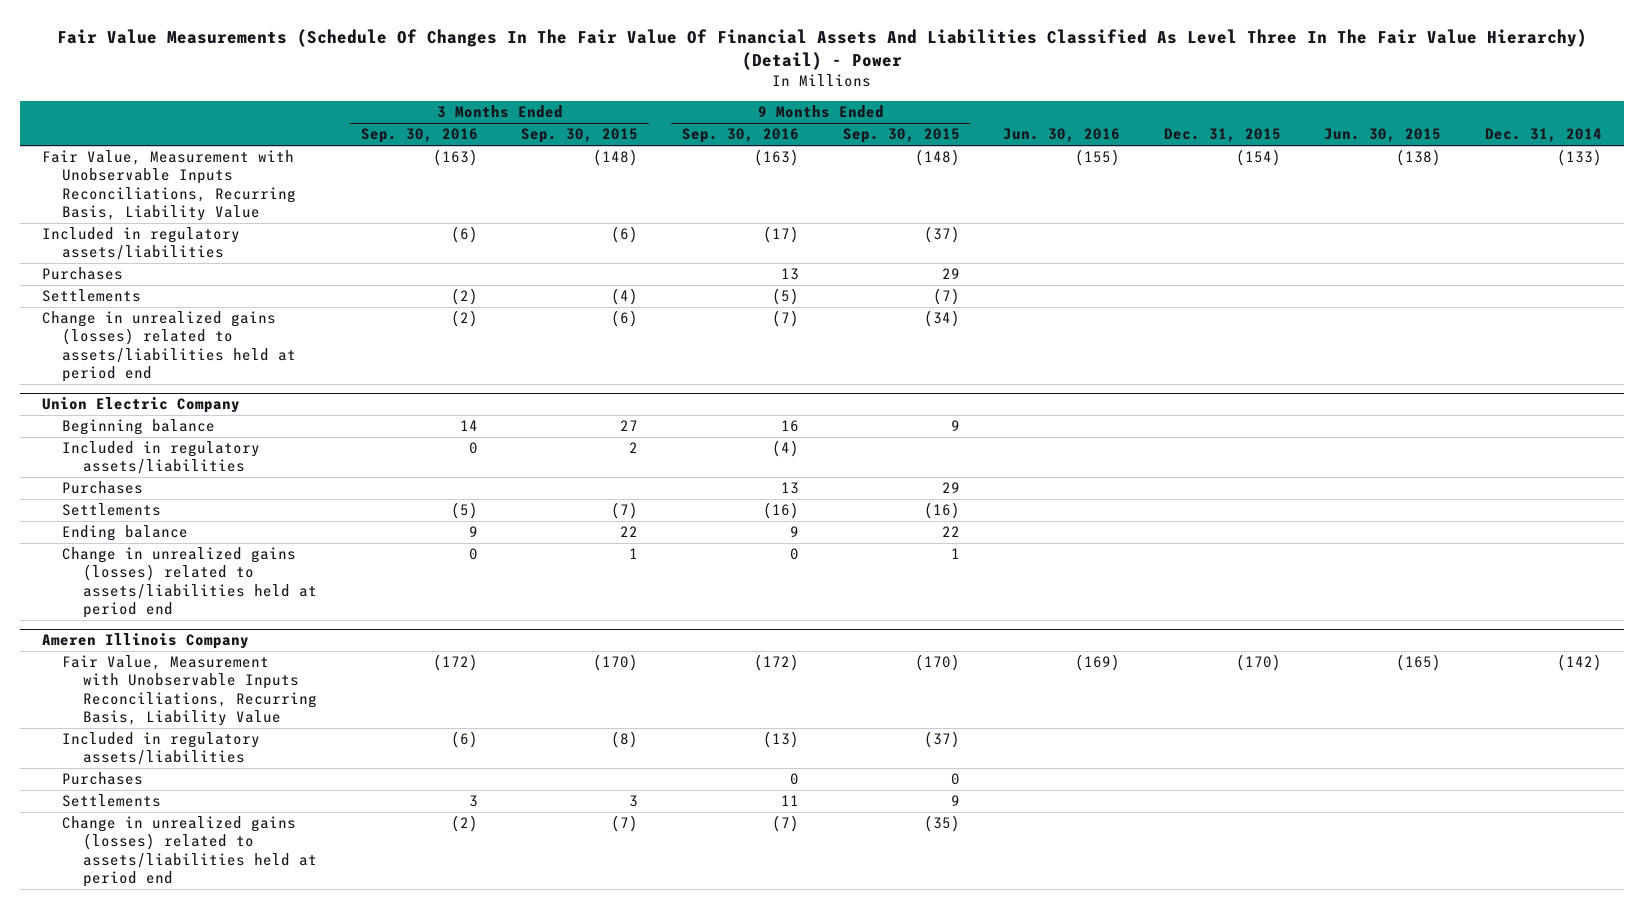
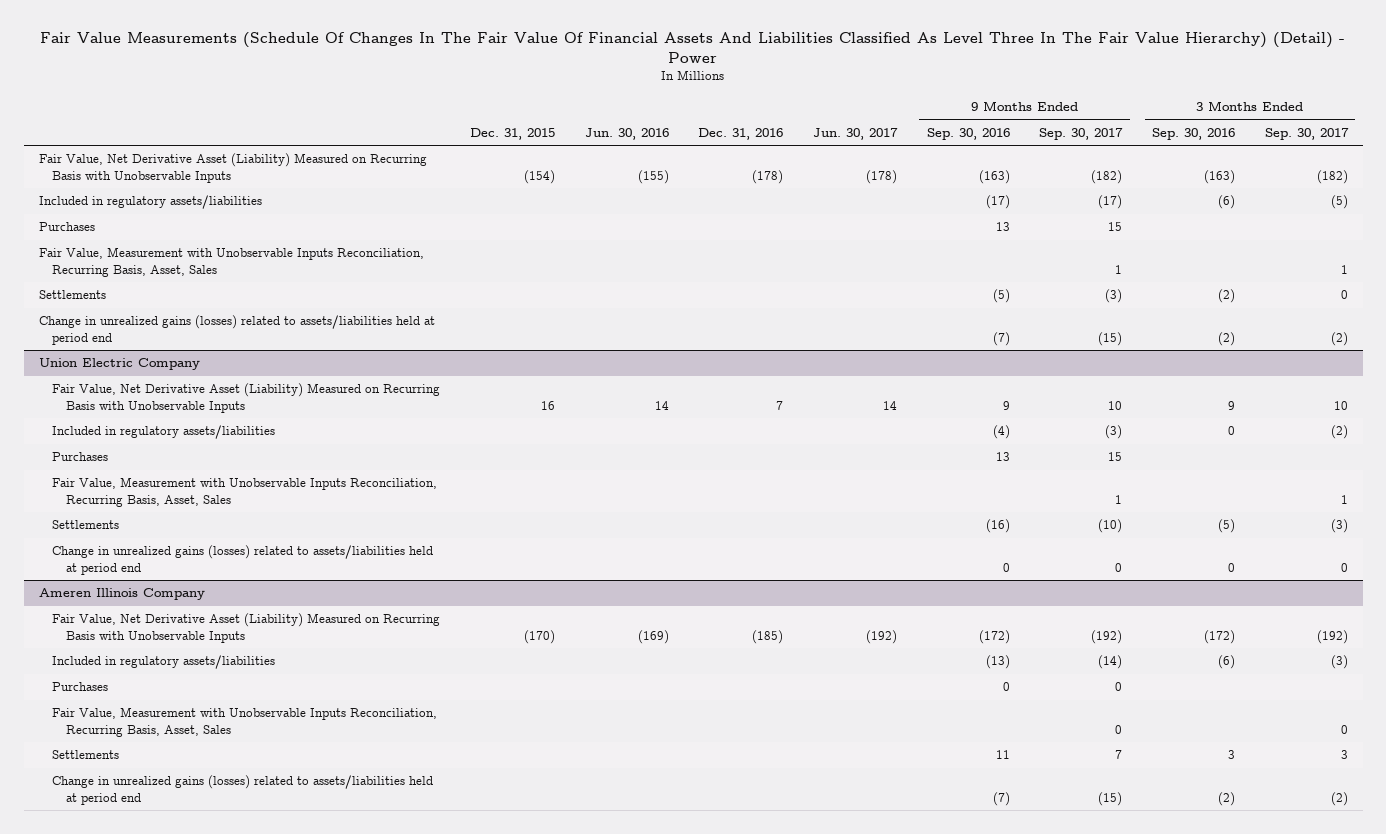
[521,128,639,144] Sep. 30, 2015 -> none
[842,128,960,144] Sep. 30, 2015 -> none
[1324,128,1442,143] Jun. 30, 2015 -> none
[1484,128,1602,143] Dec. 31, 2014 -> none
none -> [698,127,784,140] Dec. 31, 2016
none -> [812,127,898,140] Jun. 30, 2017
none -> [1039,127,1124,140] Sep. 30, 2017
none -> [1264,127,1349,140] Sep. 30, 2017
[41,150,297,221] Fair Value, Measurement with Unobservable Inputs Reconciliations, Recurring Basis, Liability Value -> [38,153,427,183] Fair Value, Net Derivative Asset (Liability) Measured on Recurring Basis with Unobservable Inputs
none -> [38,247,424,277] Fair Value, Measurement with Unobservable Inputs Reconciliation, Recurring Basis, Asset, Sales
[62,419,216,436] Beginning balance -> none
none -> [52,383,441,413] Fair Value, Net Derivative Asset (Liability) Measured on Recurring Basis with Unobservable Inputs
none -> [52,477,438,507] Fair Value, Measurement with Unobservable Inputs Reconciliation, Recurring Basis, Asset, Sales
[62,525,189,542] Ending balance -> none
[62,655,318,726] Fair Value, Measurement with Unobservable Inputs Reconciliations, Recurring Basis, Liability Value -> [52,613,441,643] Fair Value, Net Derivative Asset (Liability) Measured on Recurring Basis with Unobservable Inputs
none -> [52,707,438,737] Fair Value, Measurement with Unobservable Inputs Reconciliation, Recurring Basis, Asset, Sales

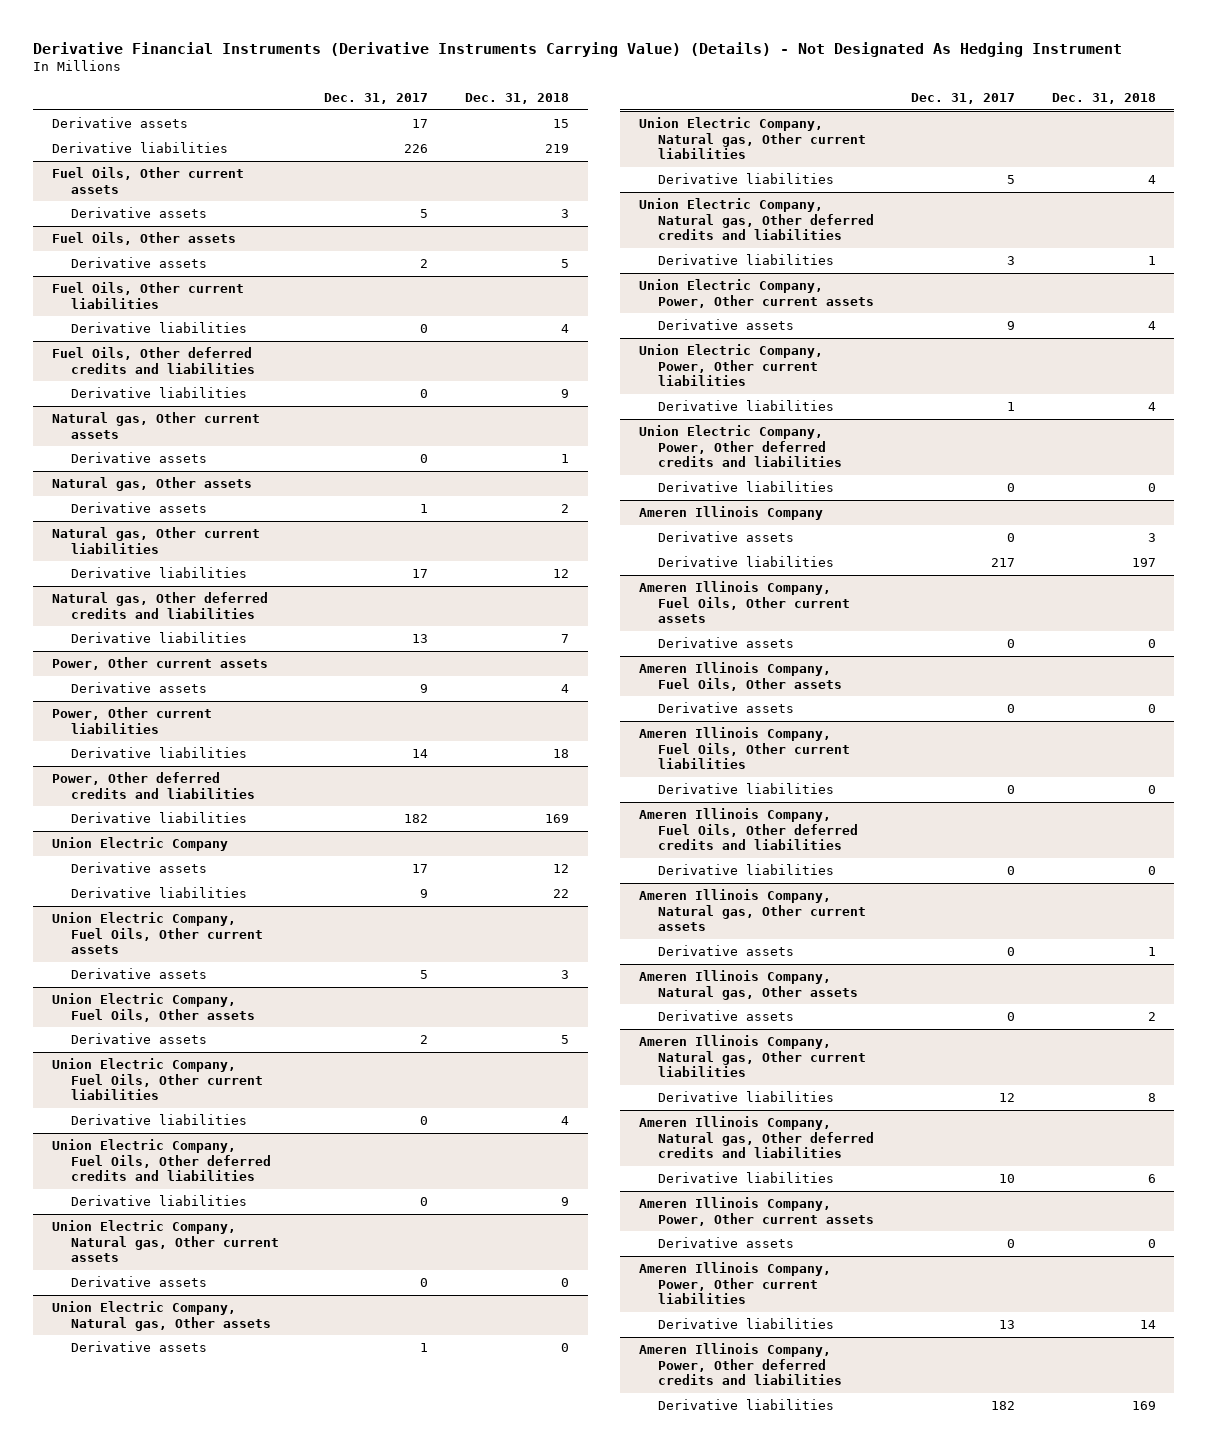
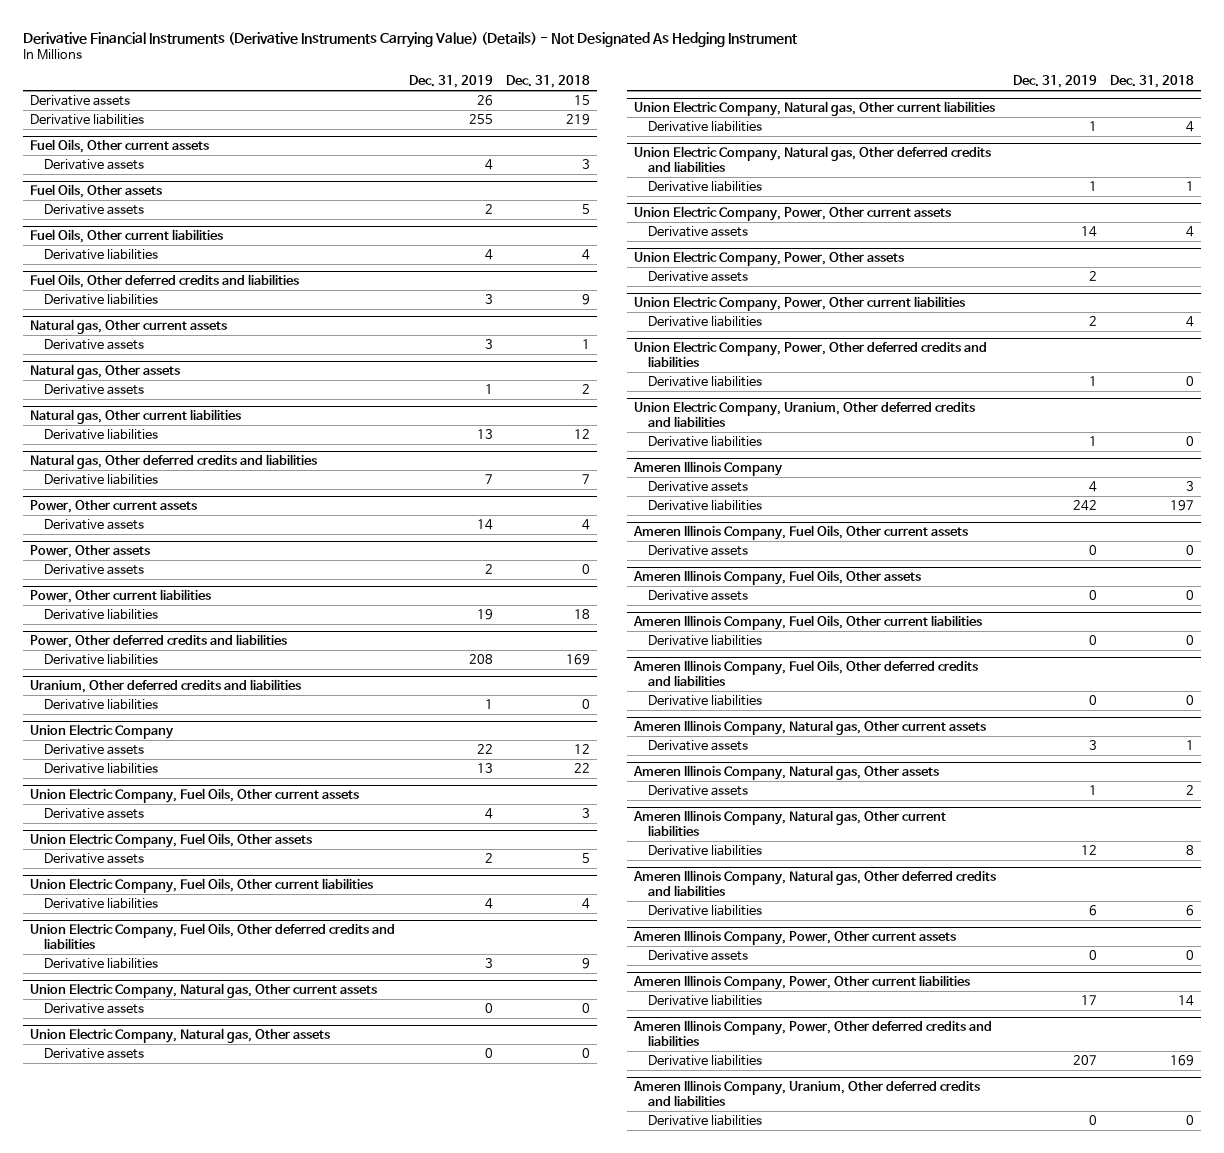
[323,92,428,104] Dec. 31, 2017 -> none
none -> [408,75,493,89] Dec. 31, 2019
none -> [30,545,151,559] Power, Other assets
none -> [44,563,145,575] Derivative assets
none -> [30,679,302,694] Uranium, Other deferred credits and liabilities
none -> [44,698,159,710] Derivative liabilities
none -> [634,251,905,267] Union Electric Company, Power, Other assets
none -> [648,270,749,282] Derivative assets
none -> [634,401,976,428] Union Electric Company, Uranium, Other deferred credits and liabilities
none -> [648,435,763,447] Derivative liabilities
none -> [633,1080,981,1107] Ameren Illinois Company, Uranium, Other deferred credits and liabilities
none -> [648,1114,763,1126] Derivative liabilities

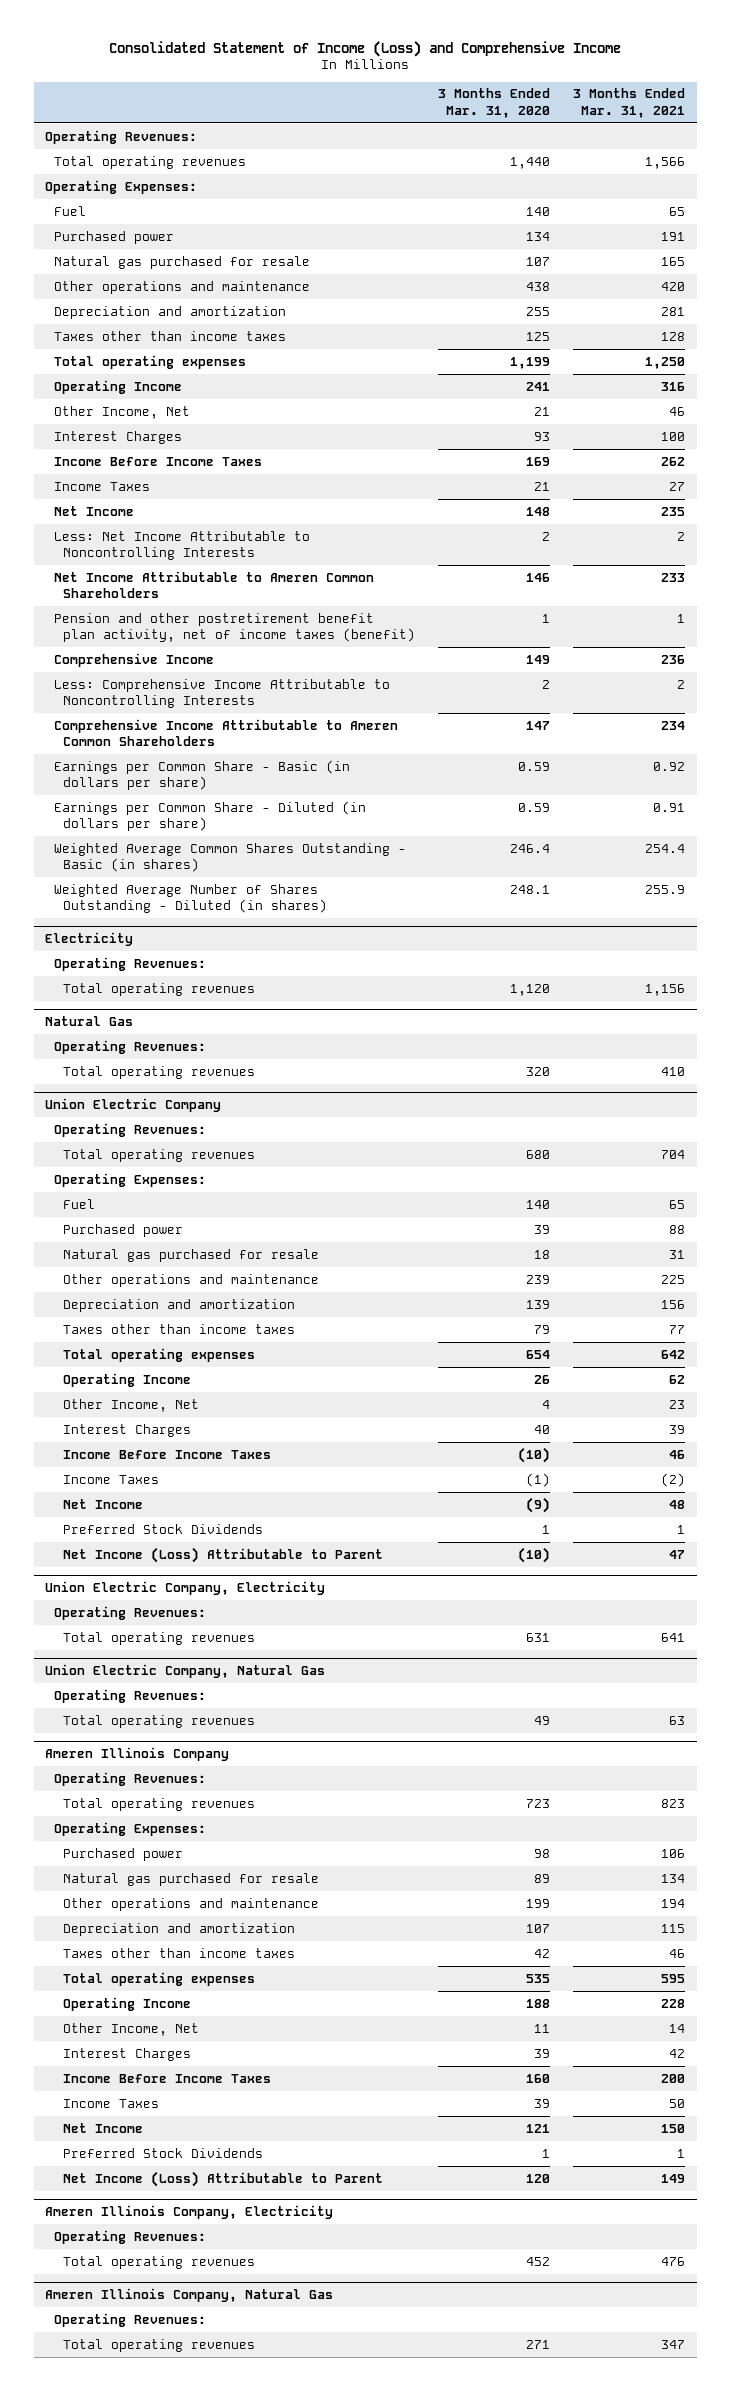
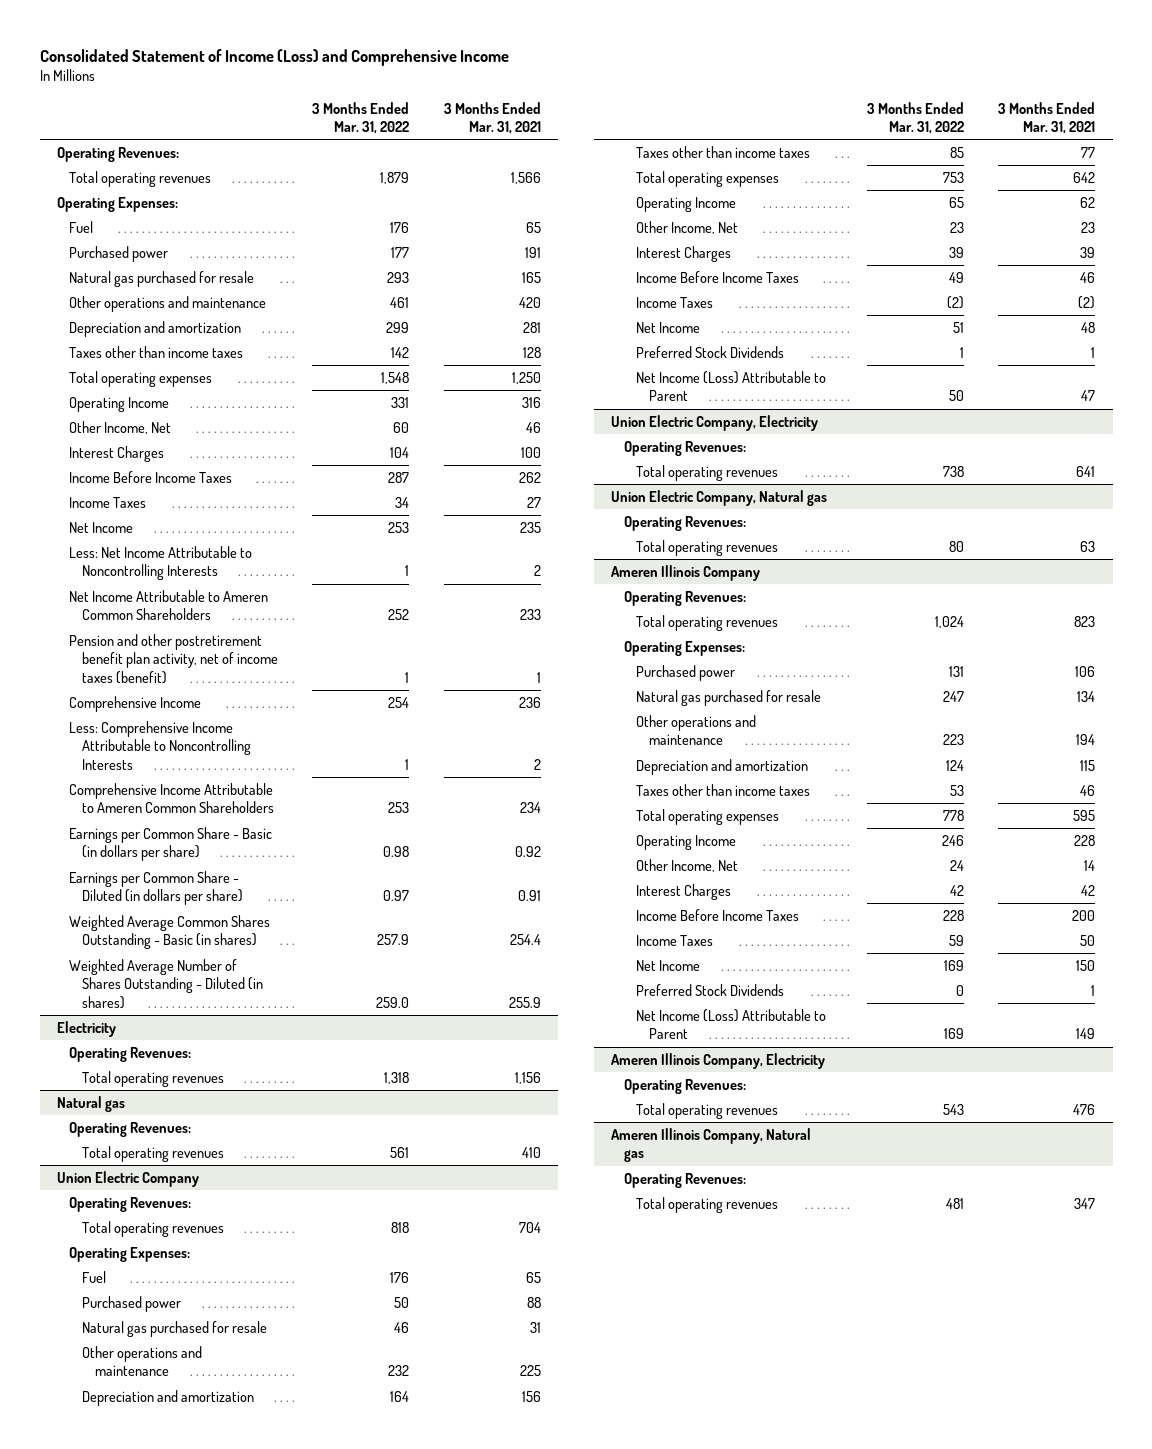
[438,88,551,118] 3 Months Ended Mar. 31, 2020 -> none
none -> [312,101,410,134] 3 Months Ended Mar. 31, 2022
[45,1015,134,1026] Natural Gas -> [56,1095,125,1112] Natural gas
[45,1663,326,1678] Union Electric Company, Natural Gas -> [611,489,828,506] Union Electric Company, Natural gas
[45,2287,334,2302] Ameren Illinois Company, Natural Gas -> [611,1127,812,1163] Ameren Illinois Company, Natural gas

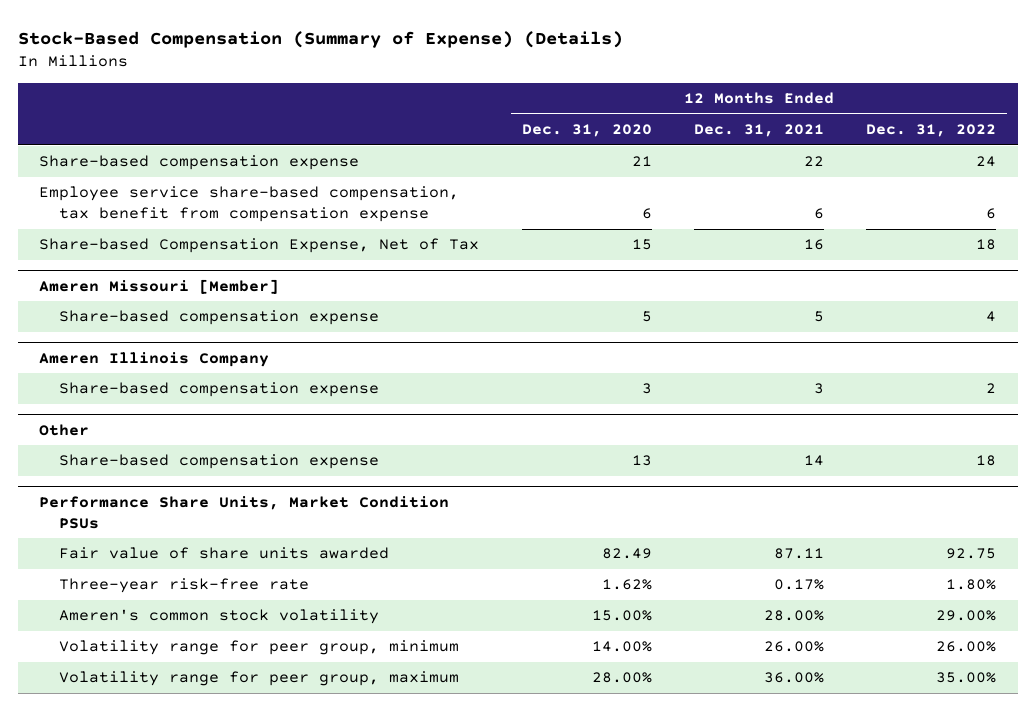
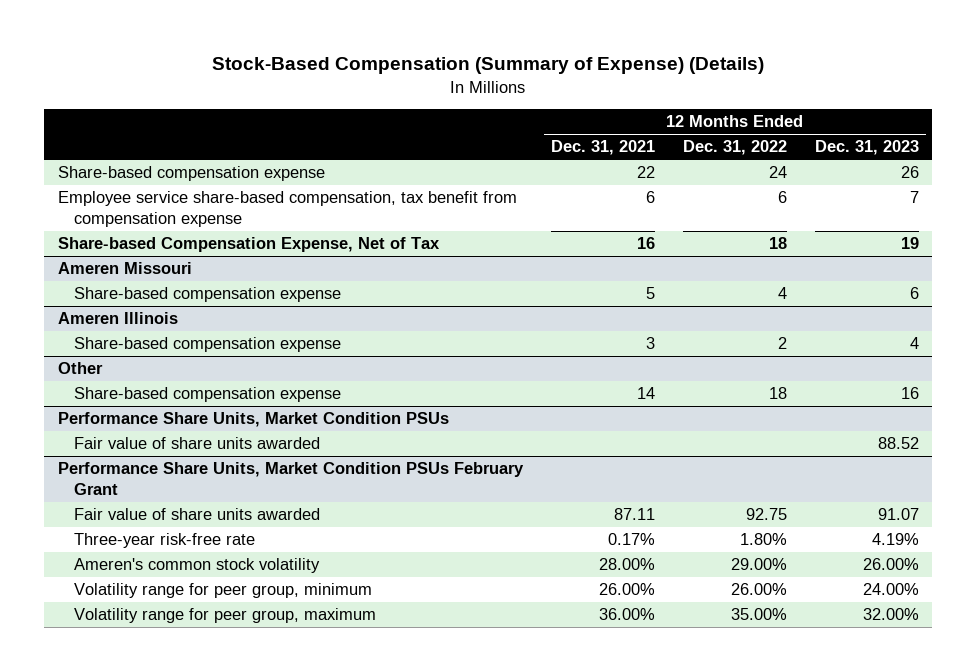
[521,124,652,138] Dec. 31, 2020 -> none
none -> [814,140,919,156] Dec. 31, 2023
[39,278,280,294] Ameren Missouri [Member] -> [58,262,193,275] Ameren Missouri
[39,351,270,367] Ameren Illinois Company -> [58,312,179,325] Ameren Illinois
none -> [73,437,320,450] Fair value of share units awarded
none -> [58,462,525,495] Performance Share Units, Market Condition PSUs February Grant

